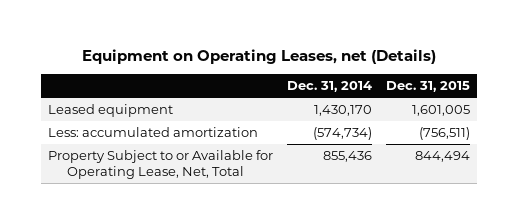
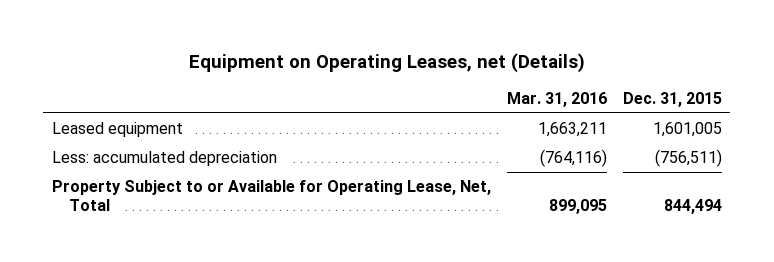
[287,81,373,93] Dec. 31, 2014 -> none
none -> [506,92,607,108] Mar. 31, 2016
[48,127,259,138] Less: accumulated amortization -> [51,150,277,166] Less: accumulated depreciation

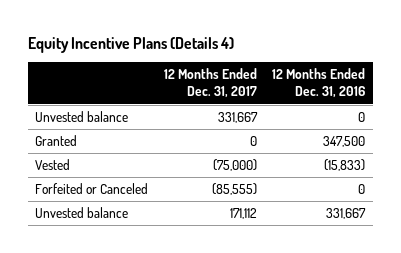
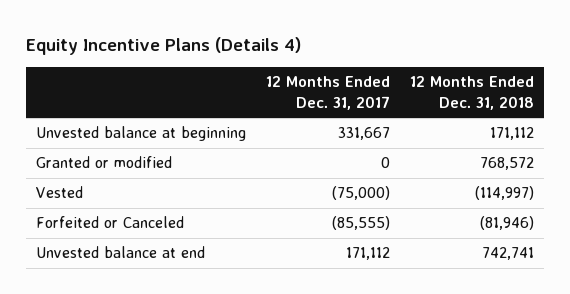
[272,68,366,99] 12 Months Ended Dec. 31, 2016 -> none
none -> [410,76,535,110] 12 Months Ended Dec. 31, 2018
[35,111,129,123] Unvested balance -> [36,126,247,142] Unvested balance at beginning
[35,135,78,147] Granted -> [36,156,173,169] Granted or modified
[35,207,129,219] Unvested balance -> [36,246,206,259] Unvested balance at end

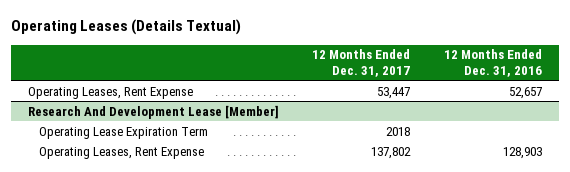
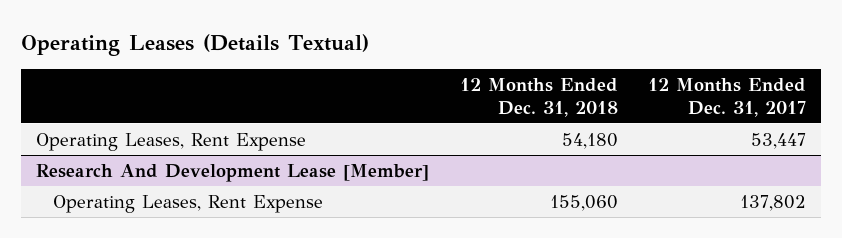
[443,49,542,77] 12 Months Ended Dec. 31, 2016 -> none
none -> [459,77,618,117] 12 Months Ended Dec. 31, 2018
[38,126,208,139] Operating Lease Expiration Term -> none

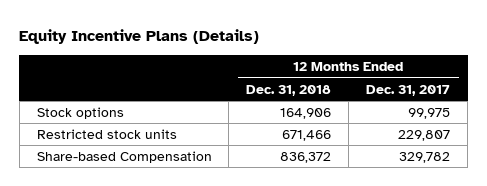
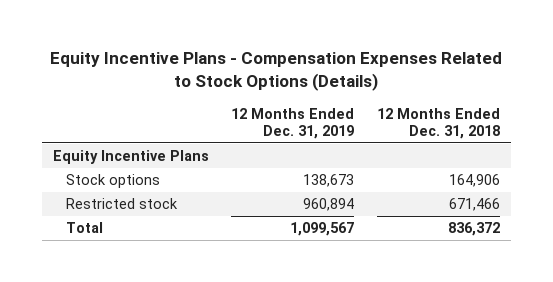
[19,29,260,45] Equity Incentive Plans (Details) -> [50,52,503,91] Equity Incentive Plans - Compensation Expenses Related to Stock Options (Details)
[366,84,451,96] Dec. 31, 2017 -> none
none -> [231,107,355,139] 12 Months Ended Dec. 31, 2019
none -> [52,150,209,165] Equity Incentive Plans
[36,129,177,140] Restricted stock units -> [65,198,178,210] Restricted stock
[36,151,212,164] Share-based Compensation -> [65,222,103,234] Total

